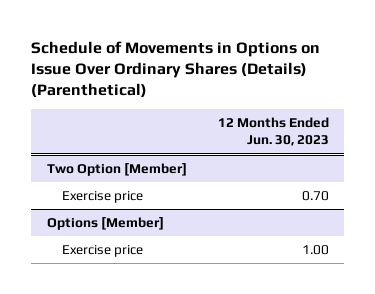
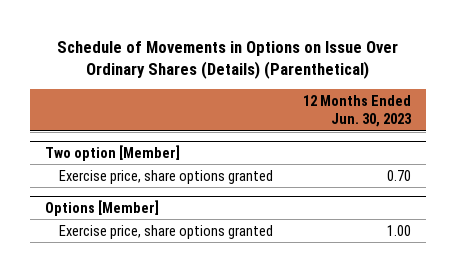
[46,163,187,177] Two Option [Member] -> [45,144,181,161] Two option [Member]
[61,191,143,204] Exercise price -> [58,169,273,184] Exercise price, share options granted
[61,245,143,258] Exercise price -> [58,224,273,239] Exercise price, share options granted

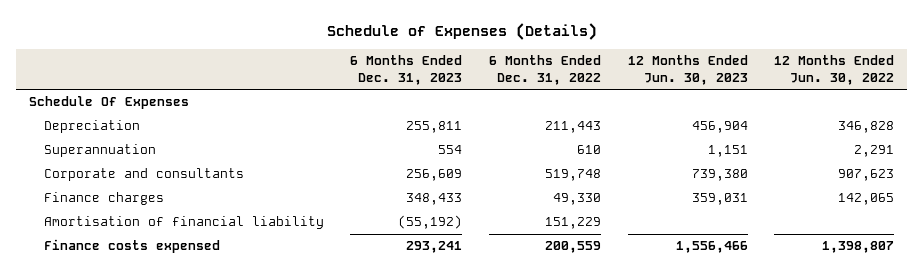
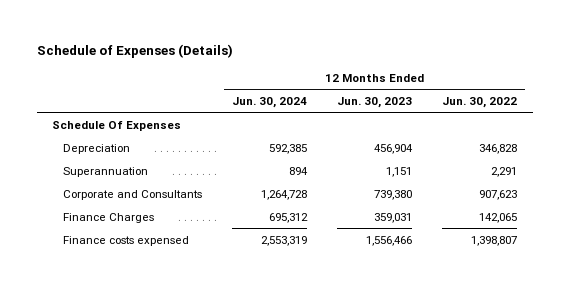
[350,55,463,85] 6 Months Ended Dec. 31, 2023 -> none
[488,55,601,85] 6 Months Ended Dec. 31, 2022 -> none
none -> [231,96,307,108] Jun. 30, 2024
[43,216,324,230] Amortisation of financial liability -> none
[43,168,244,182] Corporate and consultants -> [62,189,202,200] Corporate and Consultants
[43,192,164,206] Finance charges -> [62,212,154,223] Finance Charges

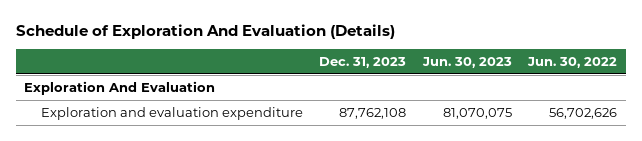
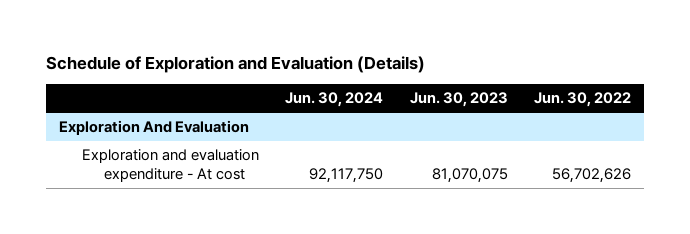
[16,24,396,40] Schedule of Exploration And Evaluation (Details) -> [46,56,426,74] Schedule of Exploration and Evaluation (Details)
[319,56,407,68] Dec. 31, 2023 -> none
none -> [285,92,384,108] Jun. 30, 2024
[40,106,303,120] Exploration and evaluation expenditure -> [81,149,259,183] Exploration and evaluation expenditure - At cost

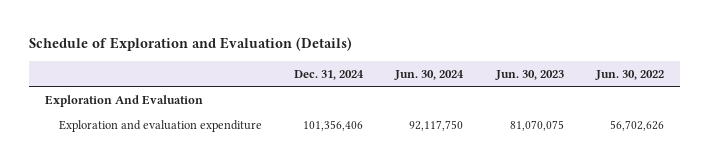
none -> [294,69,365,80] Dec. 31, 2024
[81,149,259,183] Exploration and evaluation expenditure - At cost -> [59,119,263,132] Exploration and evaluation expenditure

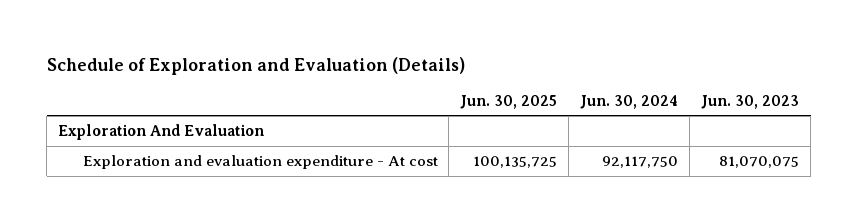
[294,69,365,80] Dec. 31, 2024 -> none
[594,69,664,80] Jun. 30, 2022 -> none
none -> [460,95,558,110] Jun. 30, 2025
[59,119,263,132] Exploration and evaluation expenditure -> [82,155,438,170] Exploration and evaluation expenditure - At cost

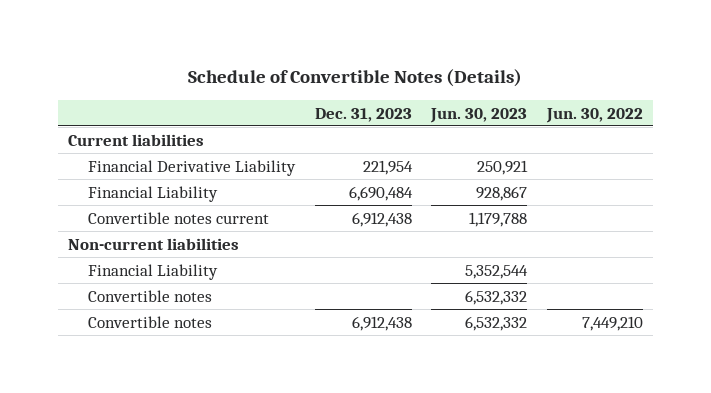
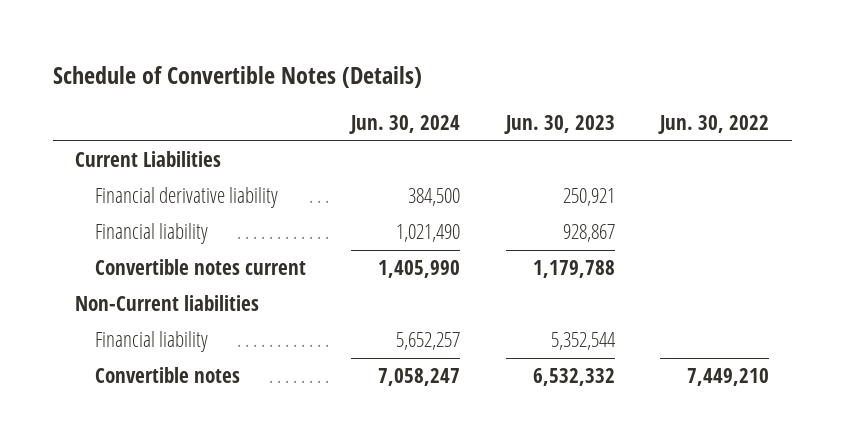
[314,107,412,122] Dec. 31, 2023 -> none
none -> [349,115,461,135] Jun. 30, 2024
[67,133,204,146] Current liabilities -> [75,151,222,168] Current Liabilities
[87,159,296,176] Financial Derivative Liability -> [94,187,278,209] Financial derivative liability
[87,185,218,202] Financial Liability -> [94,223,208,245] Financial liability
[87,289,212,302] Convertible notes -> none
[67,237,239,250] Non-current liabilities -> [75,295,260,312] Non-Current liabilities
[87,263,218,280] Financial Liability -> [94,331,208,353] Financial liability

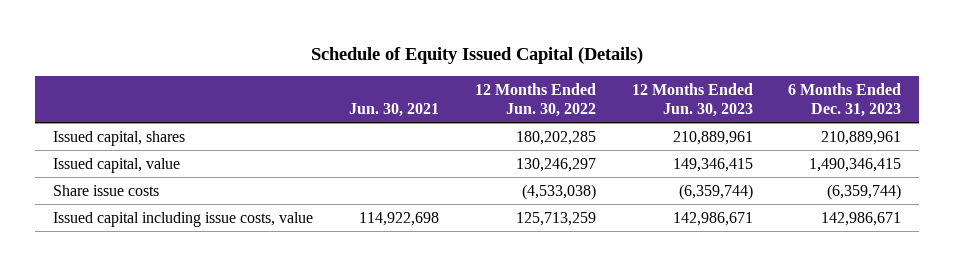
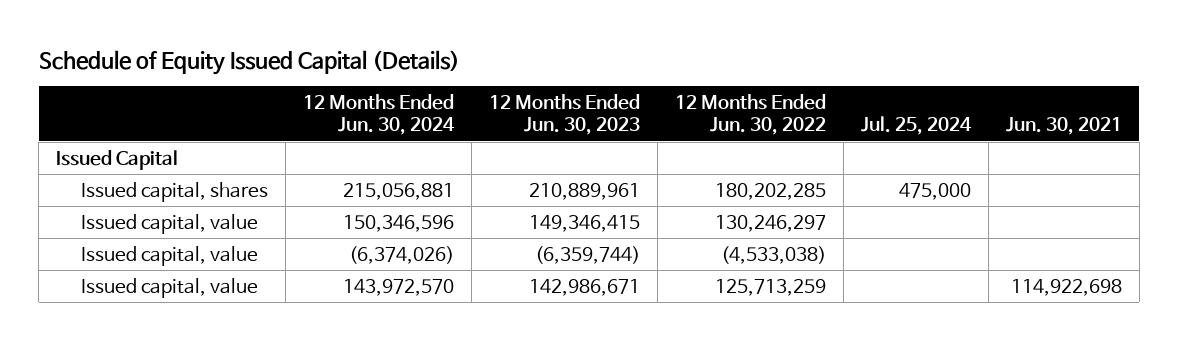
[788,82,902,118] 6 Months Ended Dec. 31, 2023 -> none
none -> [302,94,455,136] 12 Months Ended Jun. 30, 2024
none -> [860,116,972,136] Jul. 25, 2024
none -> [56,149,179,170] Issued Capital
[53,184,160,196] Share issue costs -> [80,245,258,266] Issued capital, value
[53,211,314,227] Issued capital including issue costs, value -> [80,277,258,298] Issued capital, value

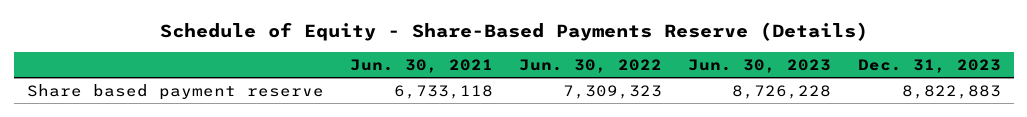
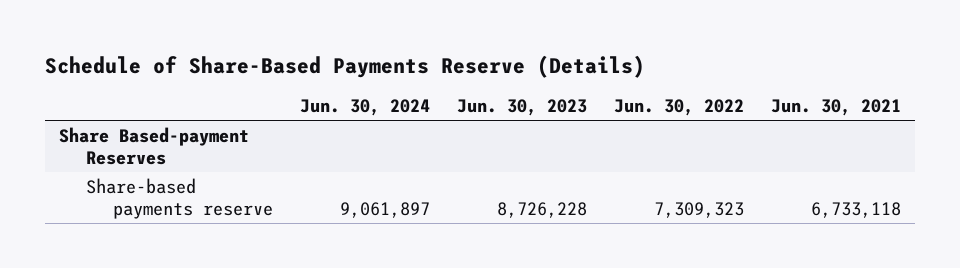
[159,22,868,42] Schedule of Equity - Share-Based Payments Reserve (Details) -> [45,55,646,79] Schedule of Share-Based Payments Reserve (Details)
[857,59,1001,74] Dec. 31, 2023 -> none
none -> [299,99,430,117] Jun. 30, 2024
none -> [58,126,249,166] Share Based-payment Reserves
[26,83,324,100] Share based payment reserve -> [85,177,273,220] Share-based payments reserve

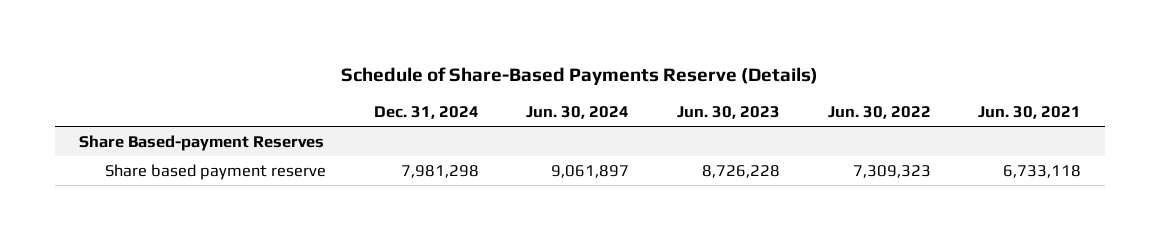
none -> [373,106,479,120] Dec. 31, 2024
[85,177,273,220] Share-based payments reserve -> [105,163,327,180] Share based payment reserve

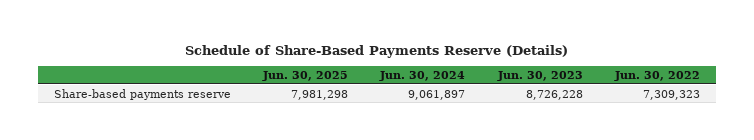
[373,106,479,120] Dec. 31, 2024 -> none
[978,106,1082,120] Jun. 30, 2021 -> none
none -> [262,70,349,81] Jun. 30, 2025
[79,134,325,151] Share Based-payment Reserves -> none
[105,163,327,180] Share based payment reserve -> [53,88,231,100] Share-based payments reserve

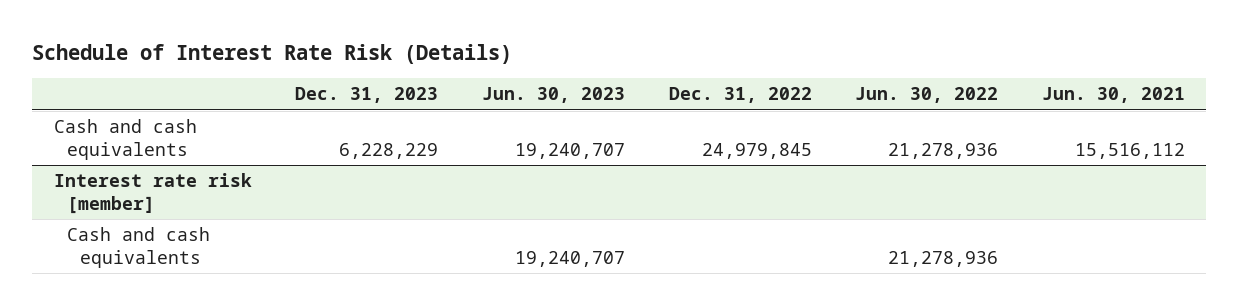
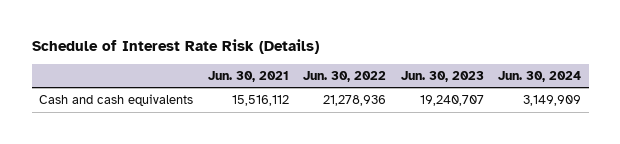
[295,87,439,104] Dec. 31, 2023 -> none
[668,87,812,104] Dec. 31, 2022 -> none
none -> [498,70,582,82] Jun. 30, 2024
[53,173,252,214] Interest rate risk [member] -> none
[66,227,210,268] Cash and cash equivalents -> none

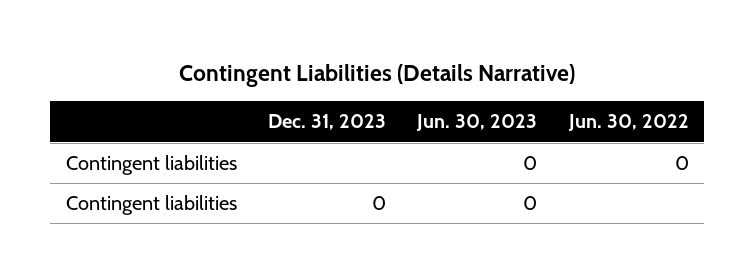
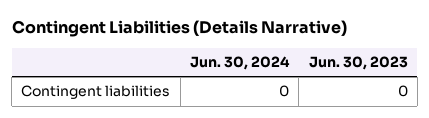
[268,114,387,131] Dec. 31, 2023 -> none
[567,114,689,132] Jun. 30, 2022 -> none
none -> [190,56,291,71] Jun. 30, 2024
[65,195,237,216] Contingent liabilities -> none

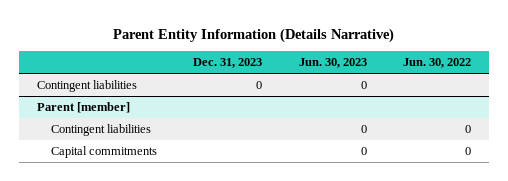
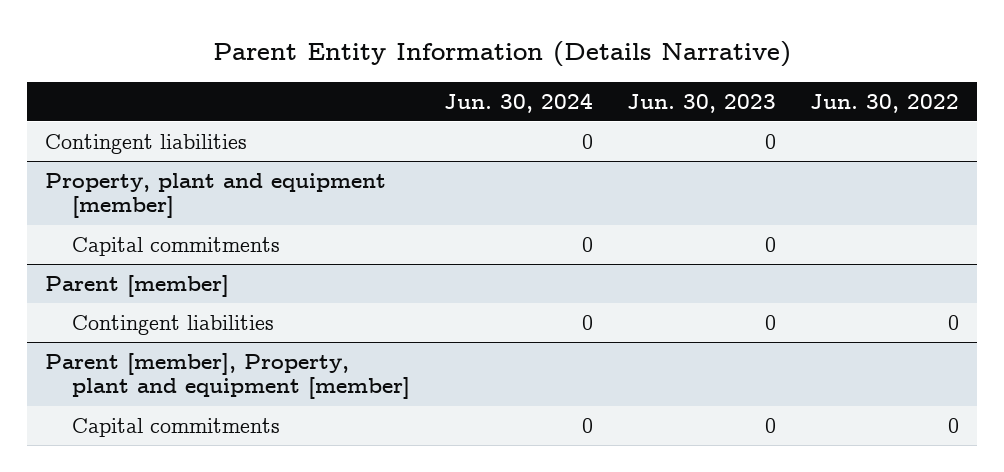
[193,58,263,69] Dec. 31, 2023 -> none
none -> [443,92,593,113] Jun. 30, 2024
none -> [44,172,386,219] Property, plant and equipment [member]
none -> [71,236,280,256] Capital commitments
none -> [44,352,410,400] Parent [member], Property, plant and equipment [member]

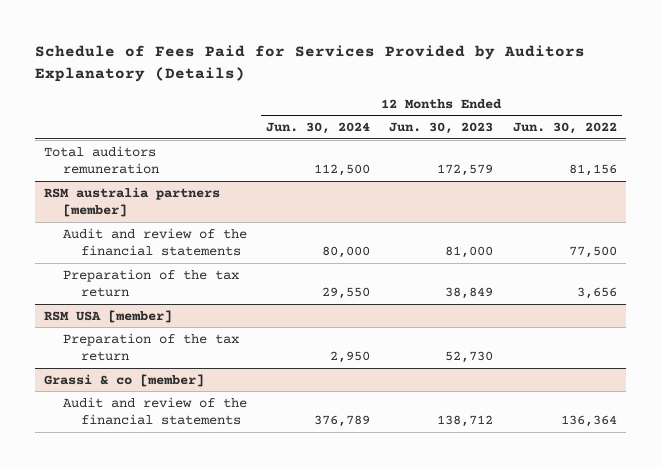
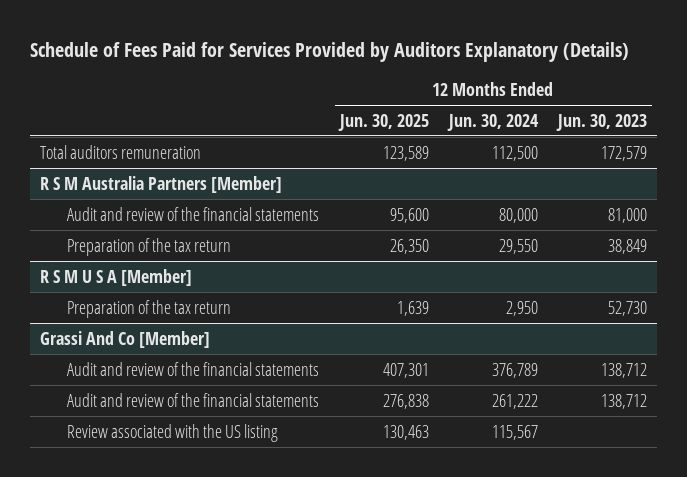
[512,122,617,135] Jun. 30, 2022 -> none
none -> [337,113,429,131] Jun. 30, 2025
[44,186,221,218] RSM australia partners [member] -> [39,175,282,193] R S M Australia Partners [Member]
[44,309,173,323] RSM USA [member] -> [39,268,192,286] R S M U S A [Member]
[44,373,205,387] Grassi & co [member] -> [39,330,210,348] Grassi And Co [Member]
none -> [67,392,320,407] Audit and review of the financial statements
none -> [67,423,279,442] Review associated with the US listing

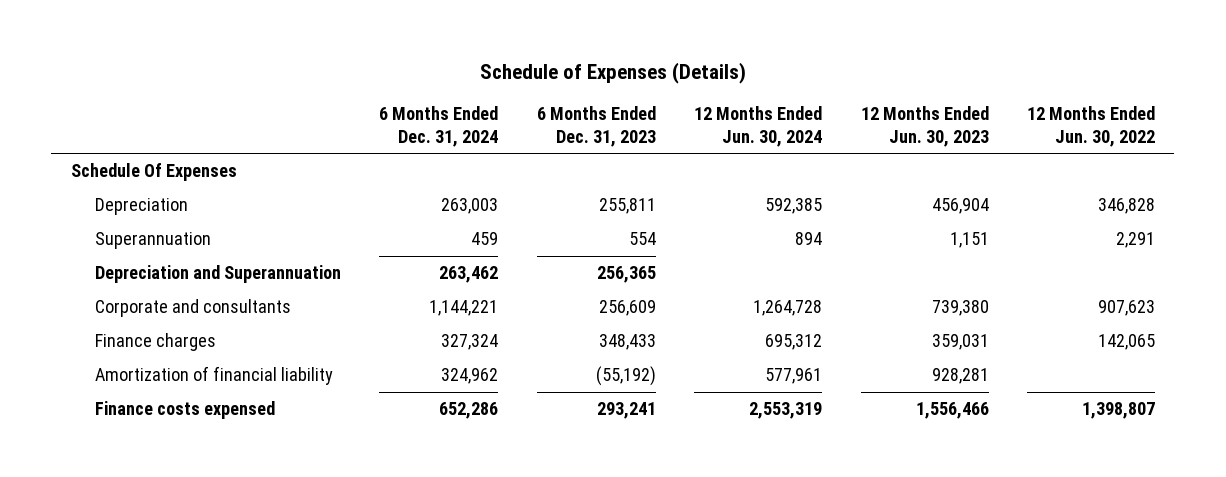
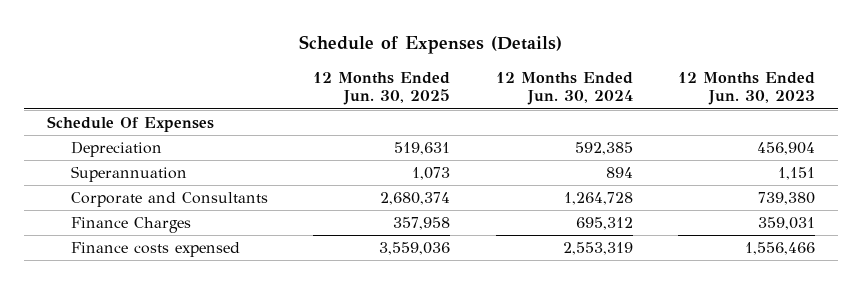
[379,106,499,147] 6 Months Ended Dec. 31, 2024 -> none
[536,106,656,147] 6 Months Ended Dec. 31, 2023 -> none
[1027,106,1156,147] 12 Months Ended Jun. 30, 2022 -> none
none -> [313,71,451,106] 12 Months Ended Jun. 30, 2025
[94,265,341,284] Depreciation and Superannuation -> none
[94,366,333,386] Amortization of financial liability -> none
[94,299,291,318] Corporate and consultants -> [70,192,268,208] Corporate and Consultants
[94,333,216,352] Finance charges -> [70,217,191,234] Finance Charges

